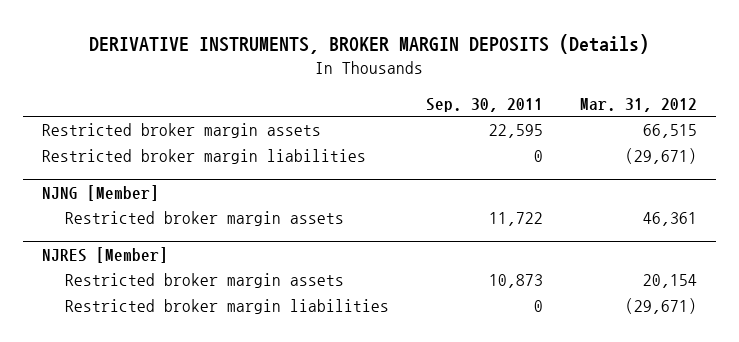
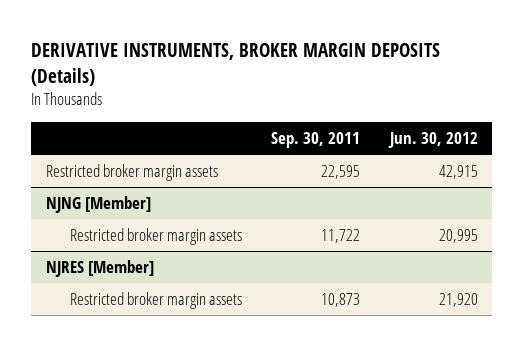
[580,97,698,112] Mar. 31, 2012 -> none
none -> [387,131,478,148] Jun. 30, 2012
[41,149,366,165] Restricted broker margin liabilities -> none
[65,299,390,315] Restricted broker margin liabilities -> none

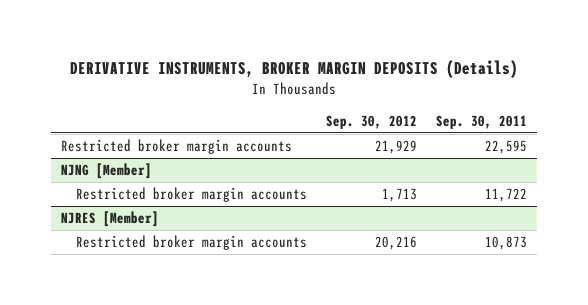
[387,131,478,148] Jun. 30, 2012 -> none
none -> [325,114,417,129] Sep. 30, 2012
[46,164,219,182] Restricted broker margin assets -> [61,138,293,154] Restricted broker margin accounts
[69,228,242,246] Restricted broker margin assets -> [75,186,307,202] Restricted broker margin accounts
[69,292,242,310] Restricted broker margin assets -> [75,234,307,250] Restricted broker margin accounts

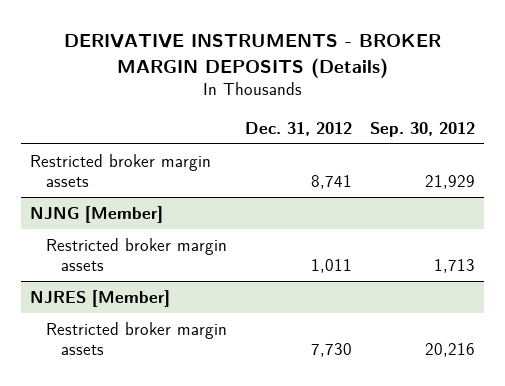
[70,60,519,79] DERIVATIVE INSTRUMENTS, BROKER MARGIN DEPOSITS (Details) -> [63,34,441,78] DERIVATIVE INSTRUMENTS - BROKER MARGIN DEPOSITS (Details)
[436,114,528,129] Sep. 30, 2011 -> none
none -> [244,121,352,136] Dec. 31, 2012
[61,138,293,154] Restricted broker margin accounts -> [30,153,212,188] Restricted broker margin assets
[75,186,307,202] Restricted broker margin accounts -> [45,237,227,272] Restricted broker margin assets
[75,234,307,250] Restricted broker margin accounts -> [45,321,227,356] Restricted broker margin assets

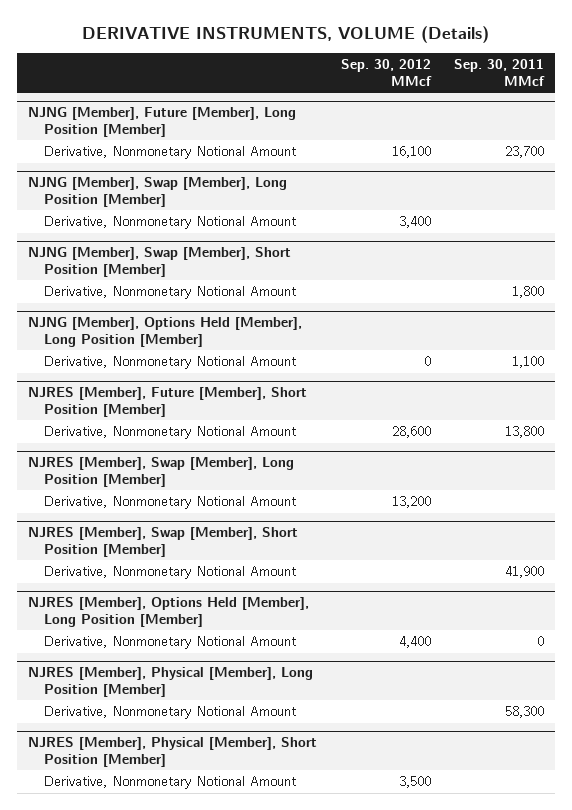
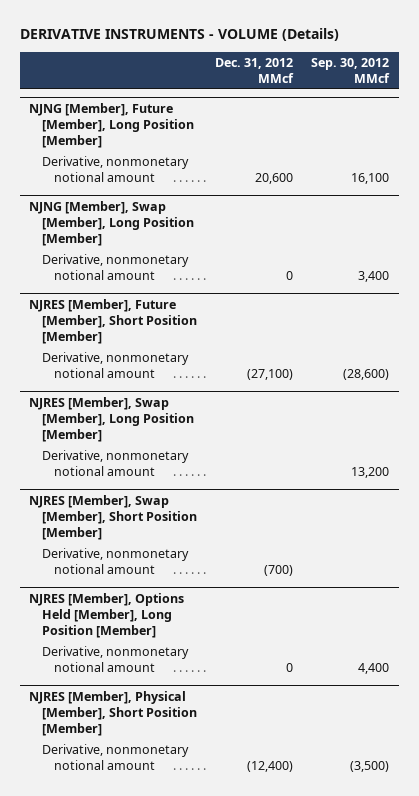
[82,25,490,43] DERIVATIVE INSTRUMENTS, VOLUME (Details) -> [20,28,340,42] DERIVATIVE INSTRUMENTS - VOLUME (Details)
[453,59,545,86] Sep. 30, 2011 MMcf -> none
none -> [215,57,295,83] Dec. 31, 2012 MMcf
[44,146,297,160] Derivative, Nonmonetary Notional Amount -> [41,155,189,182] Derivative, nonmonetary notional amount
[28,247,292,278] NJNG [Member], Swap [Member], Short Position [Member] -> none
[44,286,297,300] Derivative, Nonmonetary Notional Amount -> none
[28,317,303,348] NJNG [Member], Options Held [Member], Long Position [Member] -> none
[44,356,297,370] Derivative, Nonmonetary Notional Amount -> none
[44,216,297,230] Derivative, Nonmonetary Notional Amount -> [41,253,189,280] Derivative, nonmonetary notional amount
[44,426,297,440] Derivative, Nonmonetary Notional Amount -> [41,351,189,378] Derivative, nonmonetary notional amount
[391,426,431,439] 28,600 -> [343,368,390,380] (28,600)
[44,496,297,510] Derivative, Nonmonetary Notional Amount -> [41,449,189,476] Derivative, nonmonetary notional amount
[44,566,297,580] Derivative, Nonmonetary Notional Amount -> [41,547,189,574] Derivative, nonmonetary notional amount
[28,667,314,698] NJRES [Member], Physical [Member], Long Position [Member] -> none
[44,706,297,720] Derivative, Nonmonetary Notional Amount -> none
[44,636,297,650] Derivative, Nonmonetary Notional Amount -> [41,645,189,672] Derivative, nonmonetary notional amount
[44,776,297,790] Derivative, Nonmonetary Notional Amount -> [41,743,189,770] Derivative, nonmonetary notional amount
[398,776,431,789] 3,500 -> [350,760,390,772] (3,500)

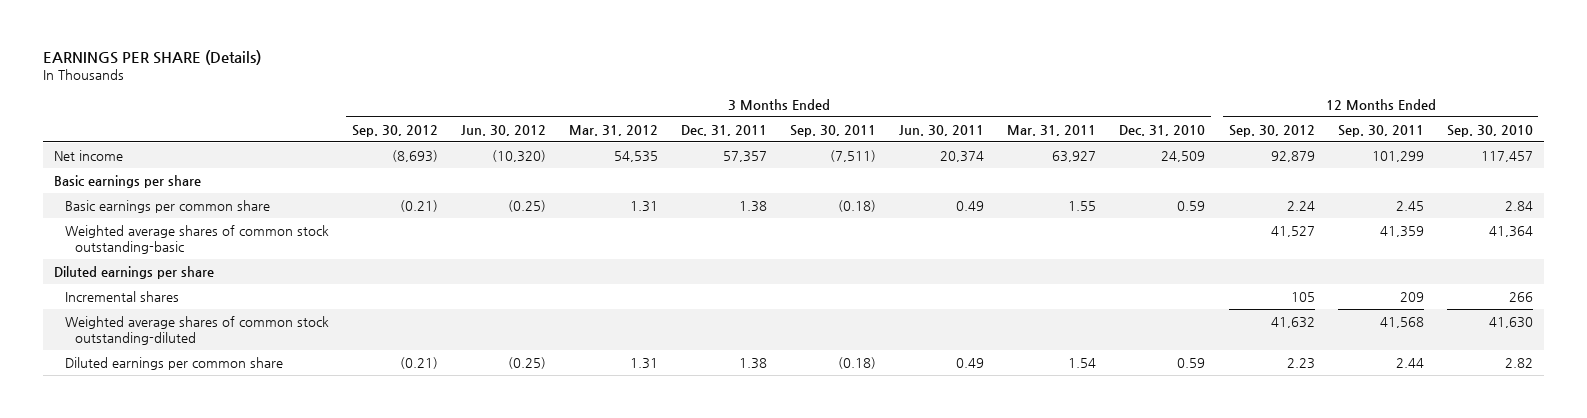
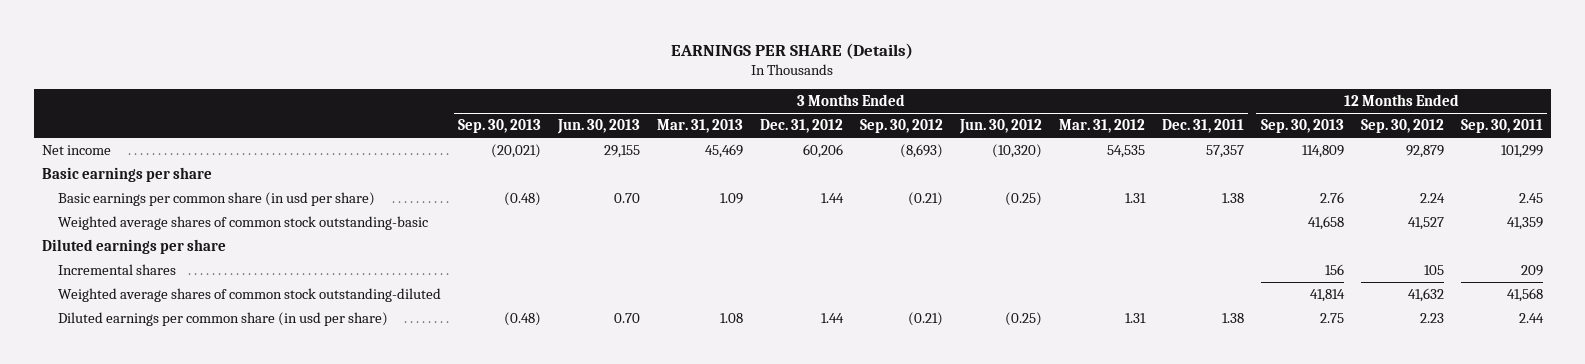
[790,124,877,137] Sep. 30, 2011 -> none
[899,124,985,136] Jun. 30, 2011 -> none
[1007,124,1097,136] Mar. 31, 2011 -> none
[1119,124,1206,136] Dec. 31, 2010 -> none
[1446,124,1533,137] Sep. 30, 2010 -> none
none -> [457,118,541,133] Sep. 30, 2013
none -> [556,118,640,134] Jun. 30, 2013
none -> [656,118,743,133] Mar. 31, 2013
none -> [759,118,843,133] Dec. 31, 2012
none -> [1260,118,1344,133] Sep. 30, 2013
[64,199,270,213] Basic earnings per common share -> [57,191,375,206] Basic earnings per common share (in usd per share)
[64,356,283,370] Diluted earnings per common share -> [57,311,388,326] Diluted earnings per common share (in usd per share)

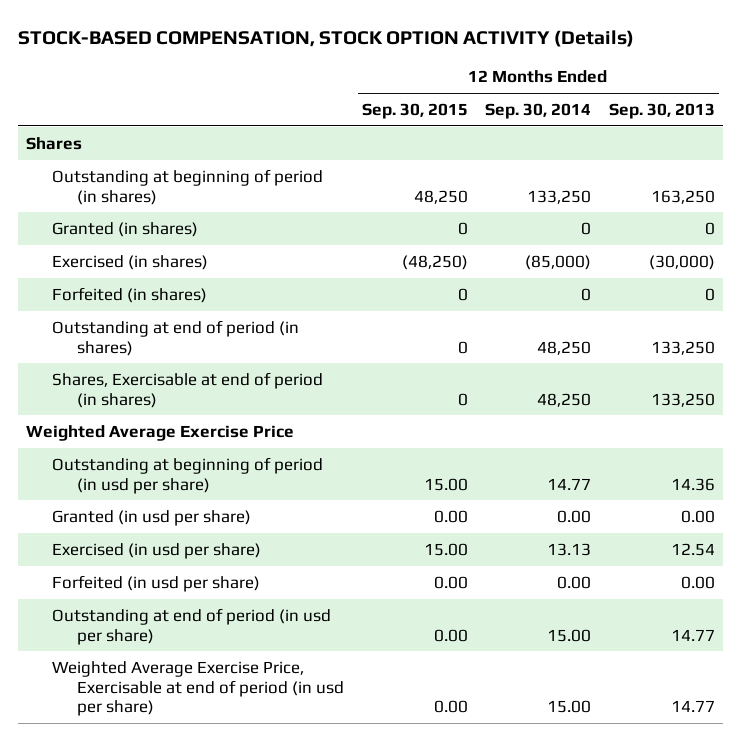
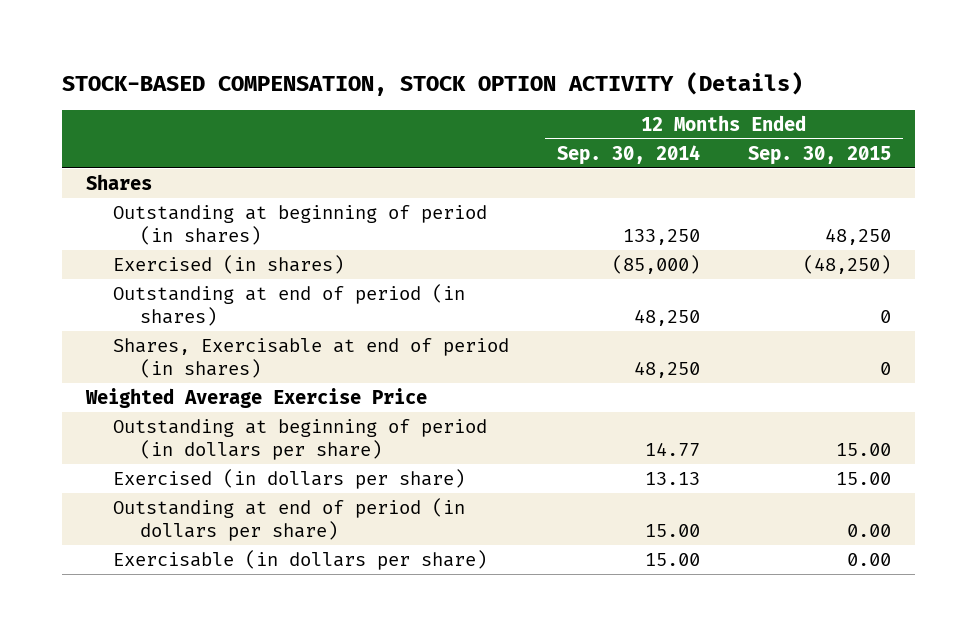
[608,103,715,120] Sep. 30, 2013 -> none
[51,221,198,237] Granted (in shares) -> none
[51,286,207,303] Forfeited (in shares) -> none
[51,509,251,526] Granted (in usd per share) -> none
[51,574,260,592] Forfeited (in usd per share) -> none
[51,456,323,494] Outstanding at beginning of period (in usd per share) -> [113,419,488,460] Outstanding at beginning of period (in dollars per share)
[51,542,261,559] Exercised (in usd per share) -> [113,469,466,490] Exercised (in dollars per share)
[51,607,331,645] Outstanding at end of period (in usd per share) -> [113,498,466,541] Outstanding at end of period (in dollars per share)
[51,660,345,717] Weighted Average Exercise Price, Exercisable at end of period (in usd per share) -> [113,550,488,571] Exercisable (in dollars per share)

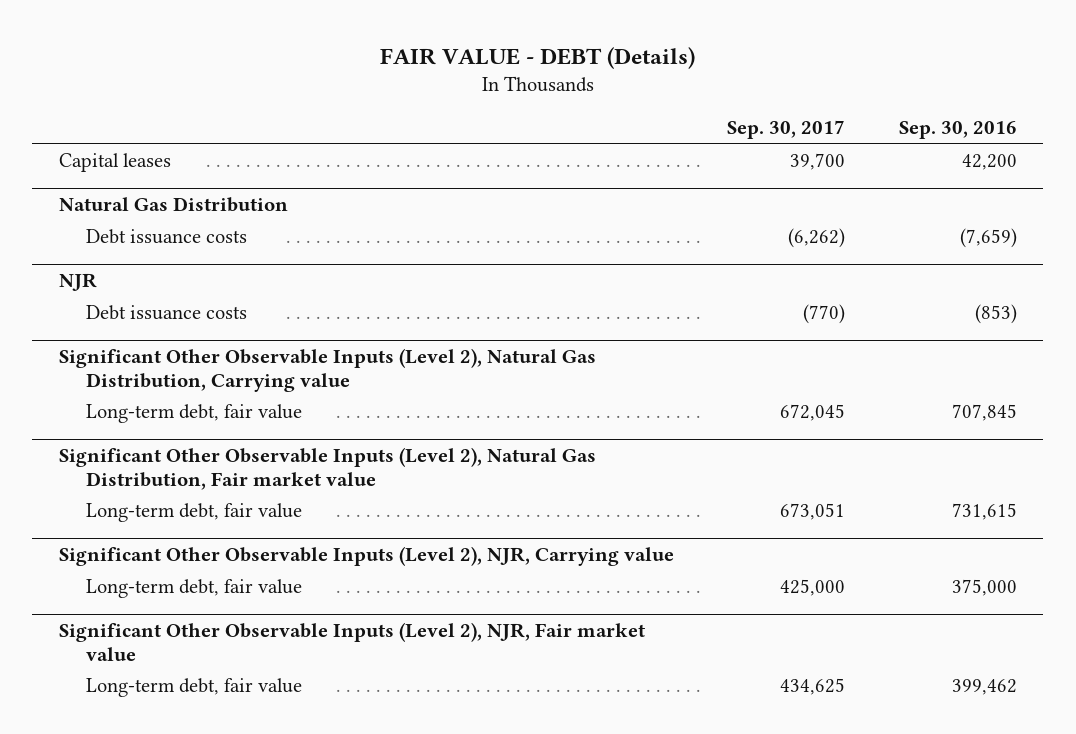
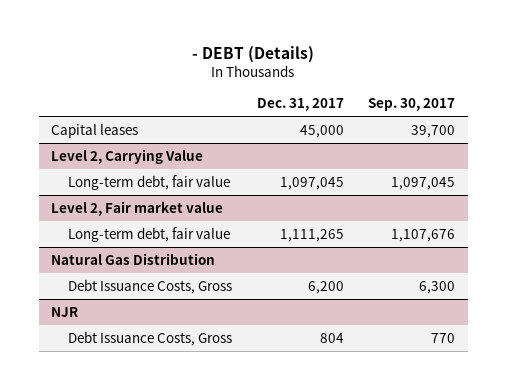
[379,46,695,69] FAIR VALUE - DEBT (Details) -> [192,46,315,64] - DEBT (Details)
[898,121,1017,140] Sep. 30, 2016 -> none
none -> [256,98,344,112] Dec. 31, 2017
none -> [51,148,204,164] Level 2, Carrying Value
none -> [68,174,231,190] Long-term debt, fair value
none -> [51,200,224,216] Level 2, Fair market value
none -> [68,226,231,242] Long-term debt, fair value
[85,229,247,245] Debt issuance costs -> [68,278,233,294] Debt Issuance Costs, Gross
[788,228,846,249] (6,262) -> [419,280,456,294] 6,300
[58,348,596,393] Significant Other Observable Inputs (Level 2), Natural Gas Distribution, Carrying value -> none
[85,404,302,424] Long-term debt, fair value -> none
[58,447,596,491] Significant Other Observable Inputs (Level 2), Natural Gas Distribution, Fair market value -> none
[85,503,302,523] Long-term debt, fair value -> none
[58,546,674,567] Significant Other Observable Inputs (Level 2), NJR, Carrying value -> none
[85,579,302,599] Long-term debt, fair value -> none
[58,622,645,662] Significant Other Observable Inputs (Level 2), NJR, Fair market value -> none
[85,678,302,698] Long-term debt, fair value -> none
[85,305,247,321] Debt issuance costs -> [68,330,233,346] Debt Issuance Costs, Gross
[803,304,846,325] (770) -> [431,332,456,343] 770

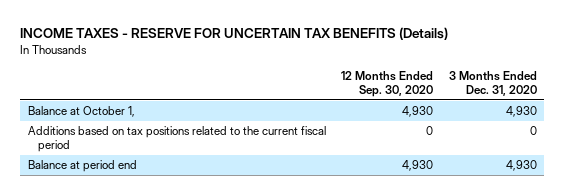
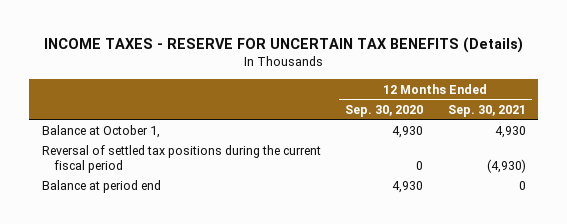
[448,71,537,96] 3 Months Ended Dec. 31, 2020 -> none
none -> [447,104,526,117] Sep. 30, 2021
[28,126,327,153] Additions based on tax positions related to the current fiscal period -> [41,144,321,173] Reversal of settled tax positions during the current fiscal period

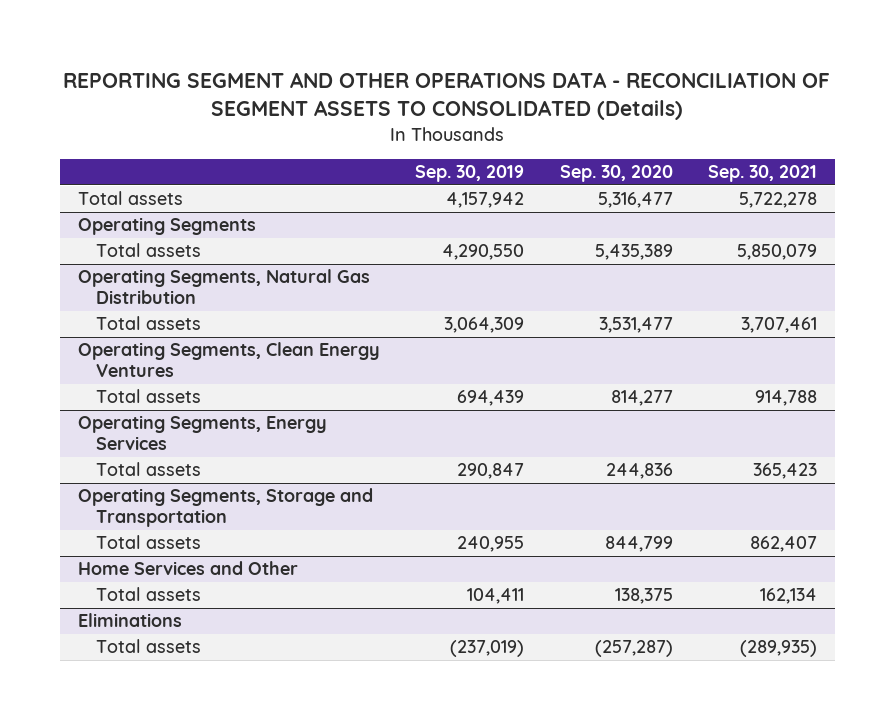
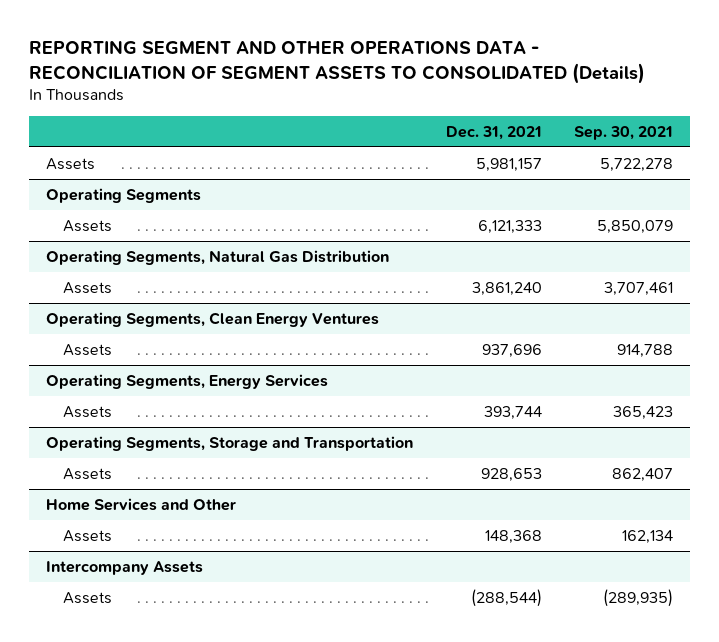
[415,165,525,183] Sep. 30, 2019 -> none
[559,165,673,183] Sep. 30, 2020 -> none
none -> [445,125,542,140] Dec. 31, 2021
[77,191,183,206] Total assets -> [45,157,95,170] Assets
[96,243,202,258] Total assets -> [62,219,112,232] Assets
[96,316,202,331] Total assets -> [62,281,112,294] Assets
[96,389,202,404] Total assets -> [62,343,112,356] Assets
[96,462,202,477] Total assets -> [62,405,112,418] Assets
[96,535,202,550] Total assets -> [62,467,112,480] Assets
[96,587,202,602] Total assets -> [62,529,112,542] Assets
[77,613,182,628] Eliminations -> [45,560,203,575] Intercompany Assets
[96,639,202,654] Total assets -> [62,591,112,604] Assets

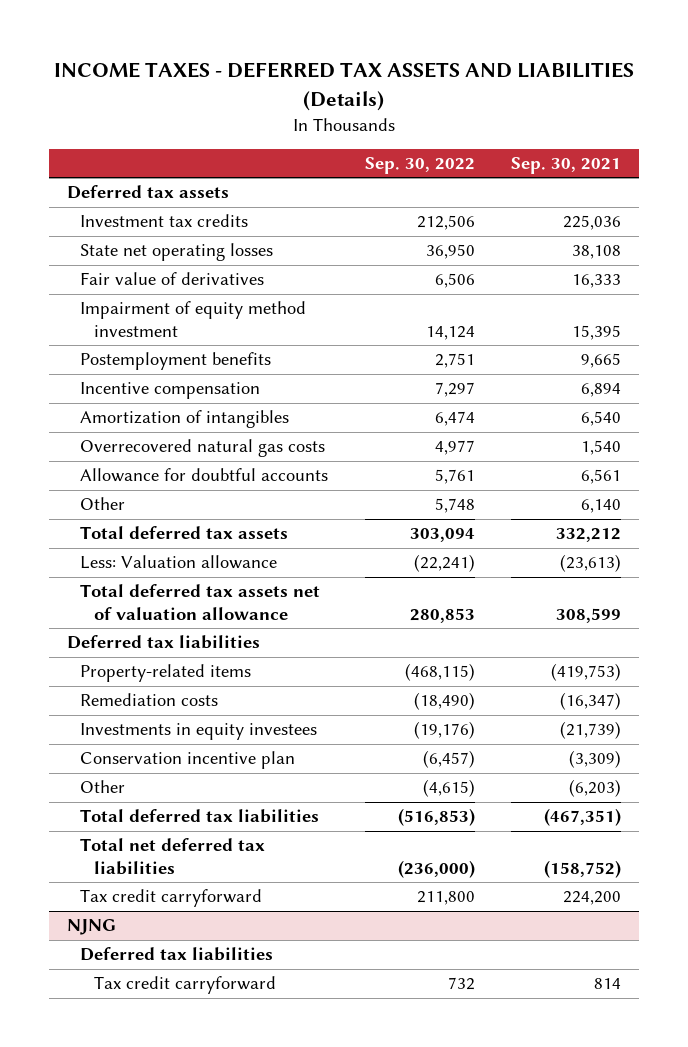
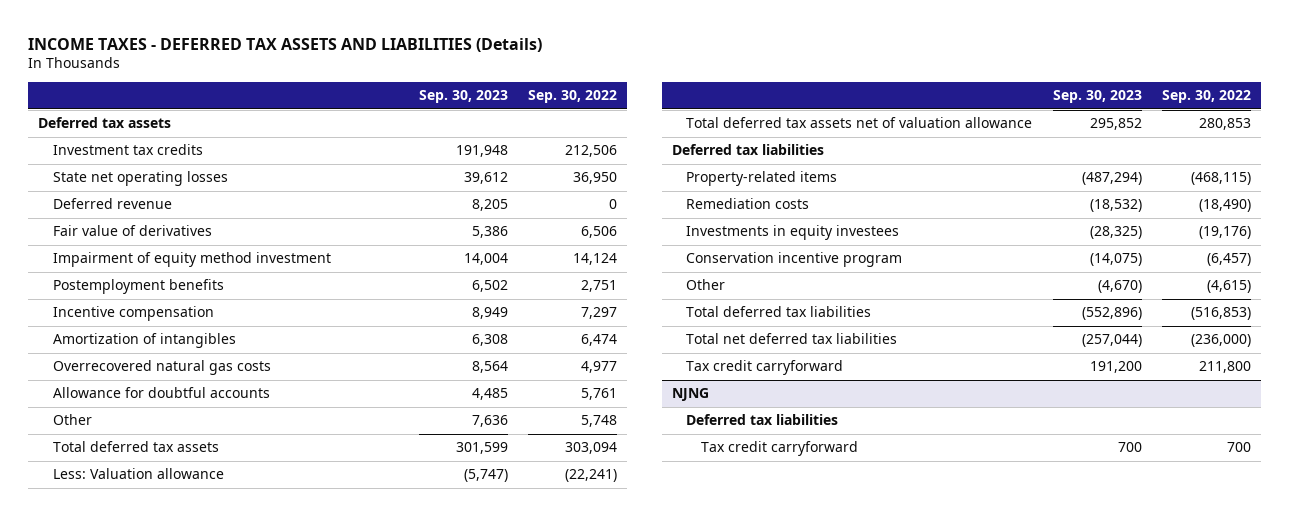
[510,157,621,175] Sep. 30, 2021 -> none
none -> [418,90,508,104] Sep. 30, 2023
none -> [52,198,172,210] Deferred revenue
[80,751,296,770] Conservation incentive plan -> [686,252,903,268] Conservation incentive program
[447,977,475,991] 732 -> [1227,442,1252,453] 700

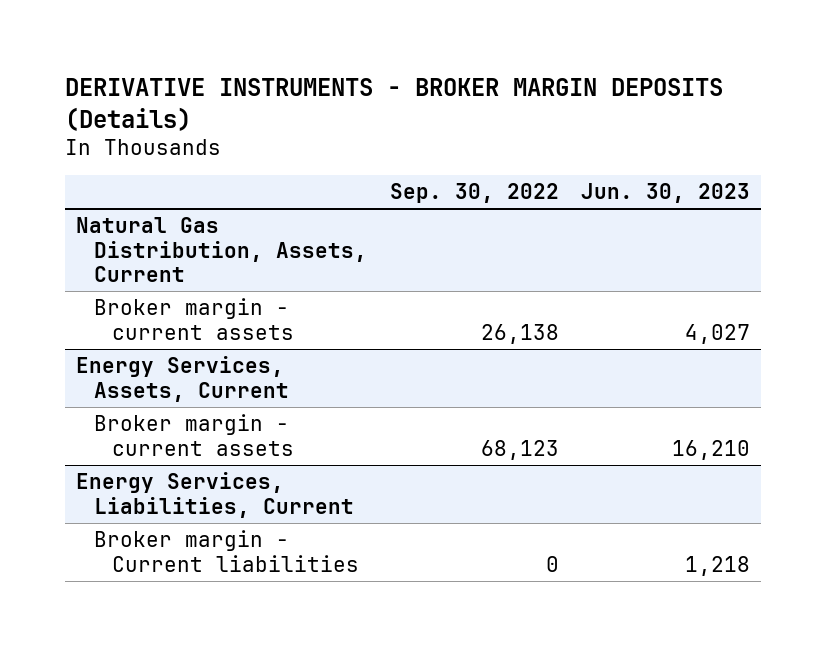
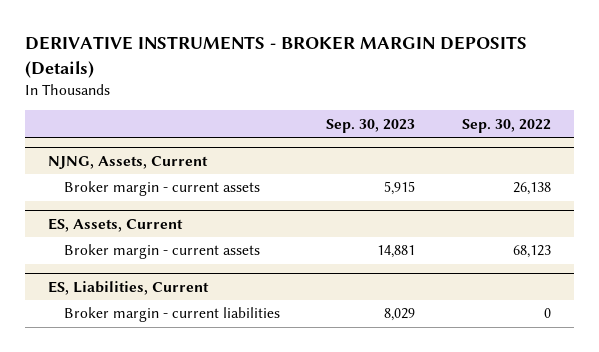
[581,183,751,204] Jun. 30, 2023 -> none
none -> [326,118,416,133] Sep. 30, 2023
[75,216,368,283] Natural Gas Distribution, Assets, Current -> none
none -> [48,155,209,169] NJNG, Assets, Current
[75,355,290,402] Energy Services, Assets, Current -> none
none -> [48,217,184,232] ES, Assets, Current
[75,471,355,518] Energy Services, Liabilities, Current -> none
none -> [48,280,210,295] ES, Liabilities, Current
[94,529,360,572] Broker margin - Current liabilities -> [63,307,280,323] Broker margin - current liabilities

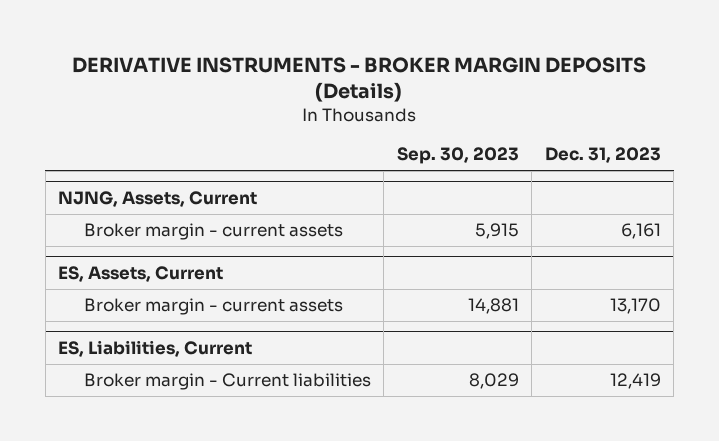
[461,118,551,133] Sep. 30, 2022 -> none
none -> [544,147,661,164] Dec. 31, 2023
[63,307,280,323] Broker margin - current liabilities -> [83,373,371,391] Broker margin - Current liabilities

